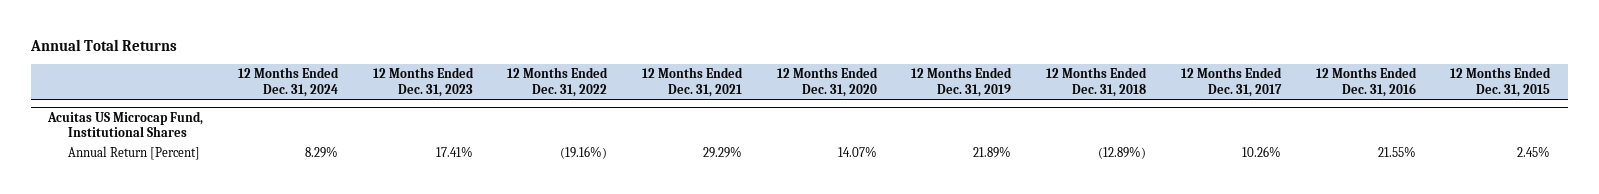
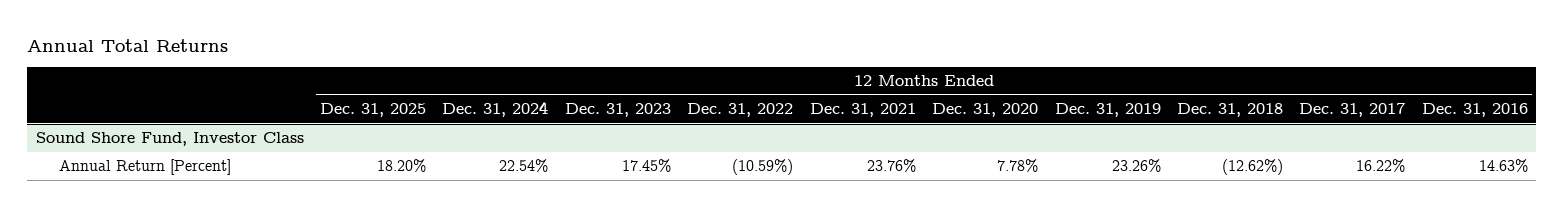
[1450,67,1552,97] 12 Months Ended Dec. 31, 2015 -> none
none -> [320,103,427,118] Dec. 31, 2025
[47,111,204,138] Acuitas US Microcap Fund, Institutional Shares -> none
none -> [35,132,304,147] Sound Shore Fund, Investor Class
[304,146,338,159] 8.29% -> [499,159,549,173] 22.54%
[435,146,473,158] 17.41% -> [621,159,671,173] 17.45%
[560,146,608,160] (19.16%) -> [732,159,794,176] (10.59%)
[703,146,743,159] 29.29% -> [866,159,916,173] 23.76%
[837,146,877,158] 14.07% -> [997,159,1039,173] 7.78%
[973,146,1012,159] 21.89% -> [1111,159,1161,173] 23.26%
[1098,146,1147,160] (12.89%) -> [1222,159,1284,176] (12.62%)
[1241,146,1281,158] 10.26% -> [1356,159,1406,173] 16.22%
[1377,146,1416,158] 21.55% -> [1478,159,1528,173] 14.63%

